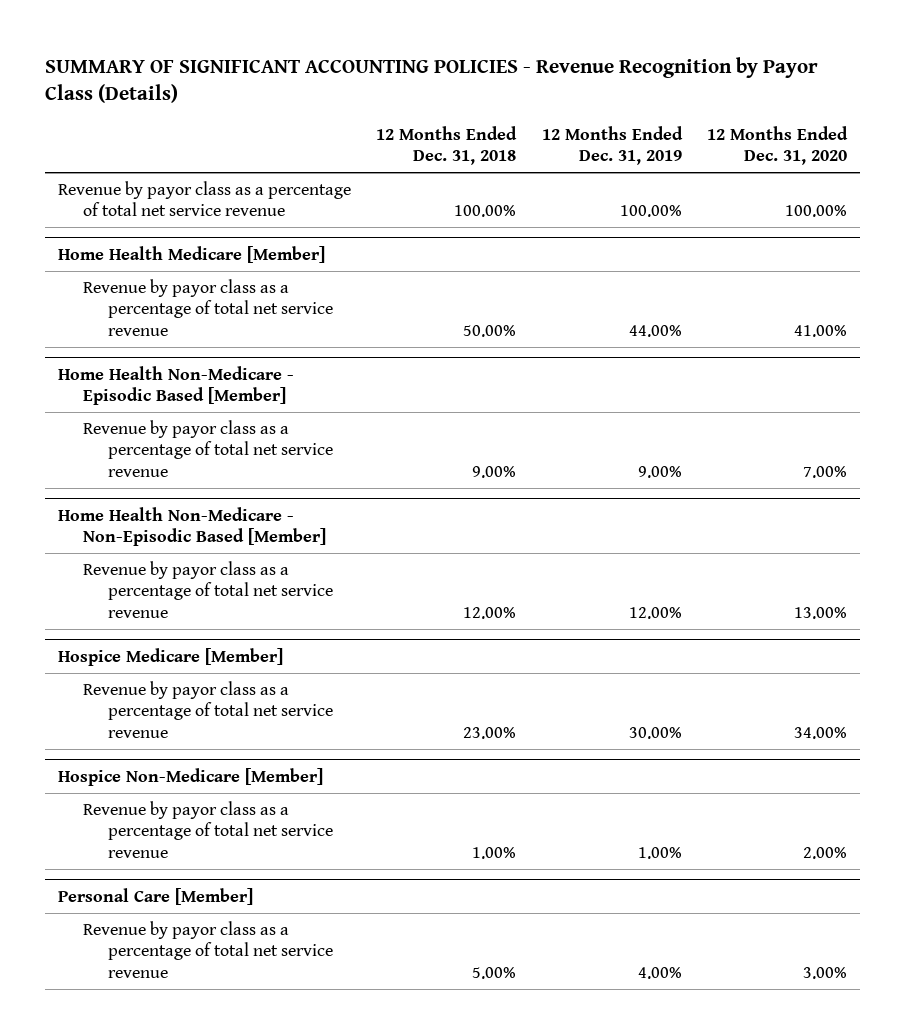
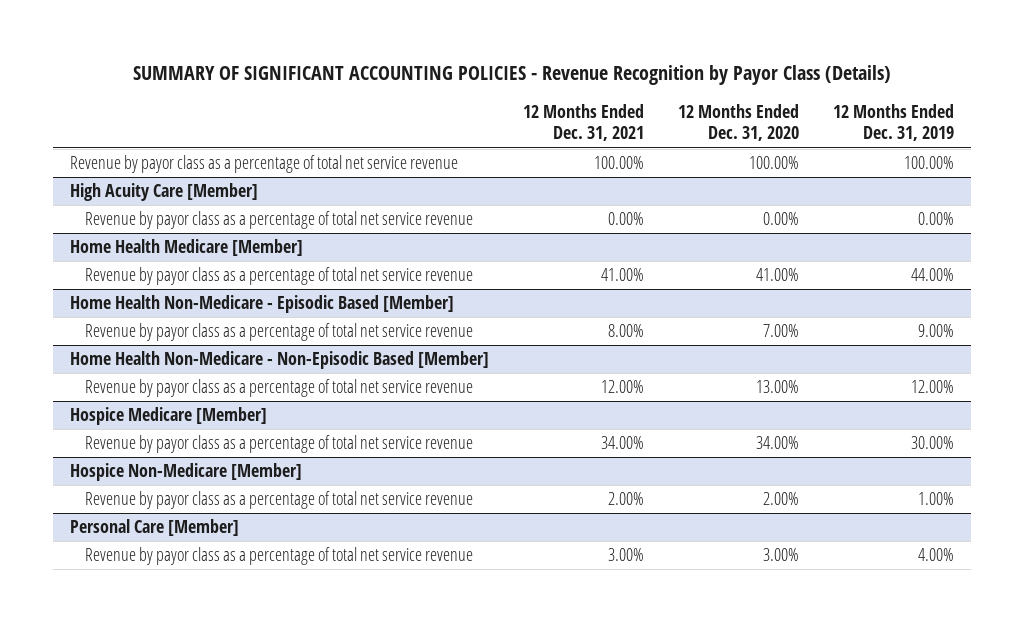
[376,125,518,165] 12 Months Ended Dec. 31, 2018 -> none
none -> [523,104,645,142] 12 Months Ended Dec. 31, 2021
none -> [70,183,259,202] High Acuity Care [Member]
none -> [84,211,473,230] Revenue by payor class as a percentage of total net service revenue

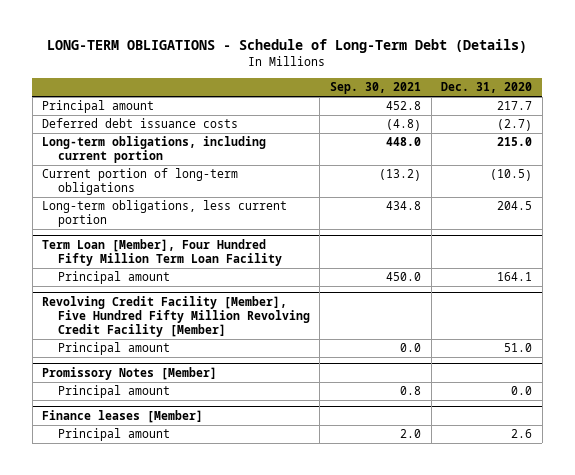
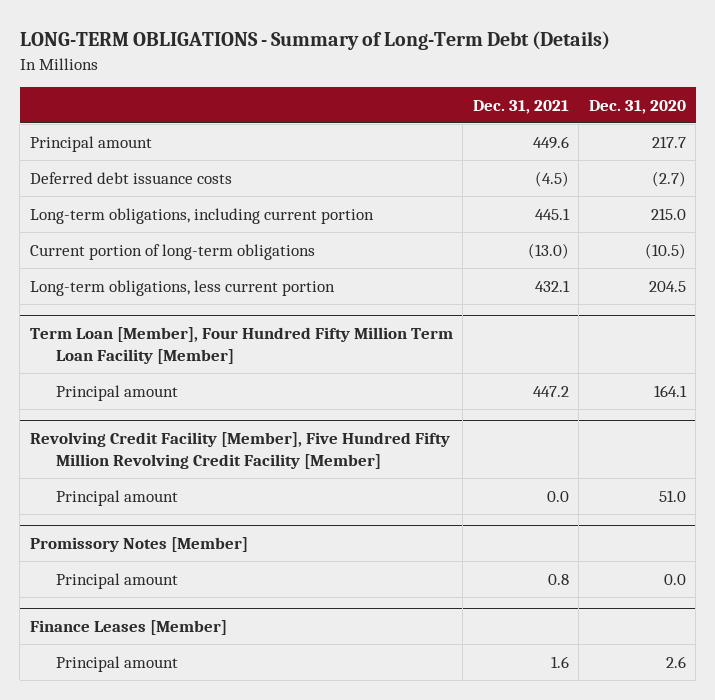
[47,39,528,54] LONG-TERM OBLIGATIONS - Schedule of Long-Term Debt (Details) -> [19,31,610,51] LONG-TERM OBLIGATIONS - Summary of Long-Term Debt (Details)
[330,82,422,95] Sep. 30, 2021 -> none
none -> [472,99,569,114] Dec. 31, 2021
[42,239,282,266] Term Loan [Member], Four Hundred Fifty Million Term Loan Facility -> [29,326,453,364] Term Loan [Member], Four Hundred Fifty Million Term Loan Facility [Member]
[42,410,204,424] Finance leases [Member] -> [29,619,227,635] Finance Leases [Member]

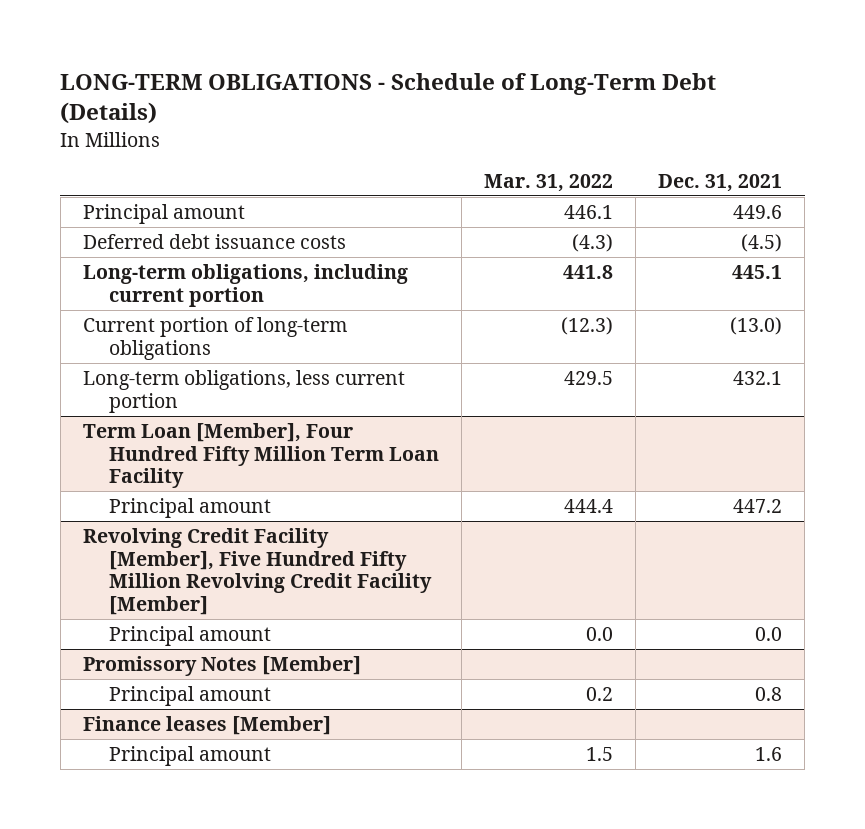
[19,31,610,51] LONG-TERM OBLIGATIONS - Summary of Long-Term Debt (Details) -> [60,73,717,125] LONG-TERM OBLIGATIONS - Schedule of Long-Term Debt (Details)
[588,99,686,114] Dec. 31, 2020 -> none
none -> [483,173,613,192] Mar. 31, 2022
[29,326,453,364] Term Loan [Member], Four Hundred Fifty Million Term Loan Facility [Member] -> [82,422,439,489] Term Loan [Member], Four Hundred Fifty Million Term Loan Facility
[29,619,227,635] Finance Leases [Member] -> [82,715,331,735] Finance leases [Member]

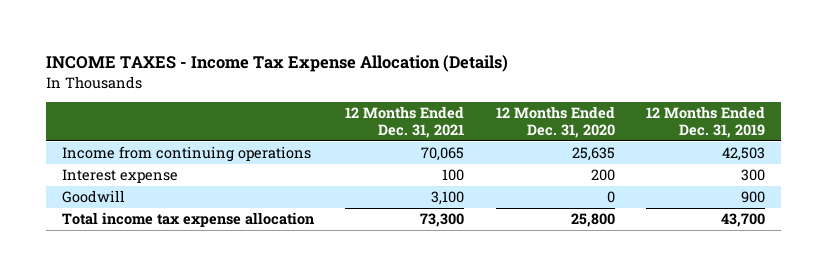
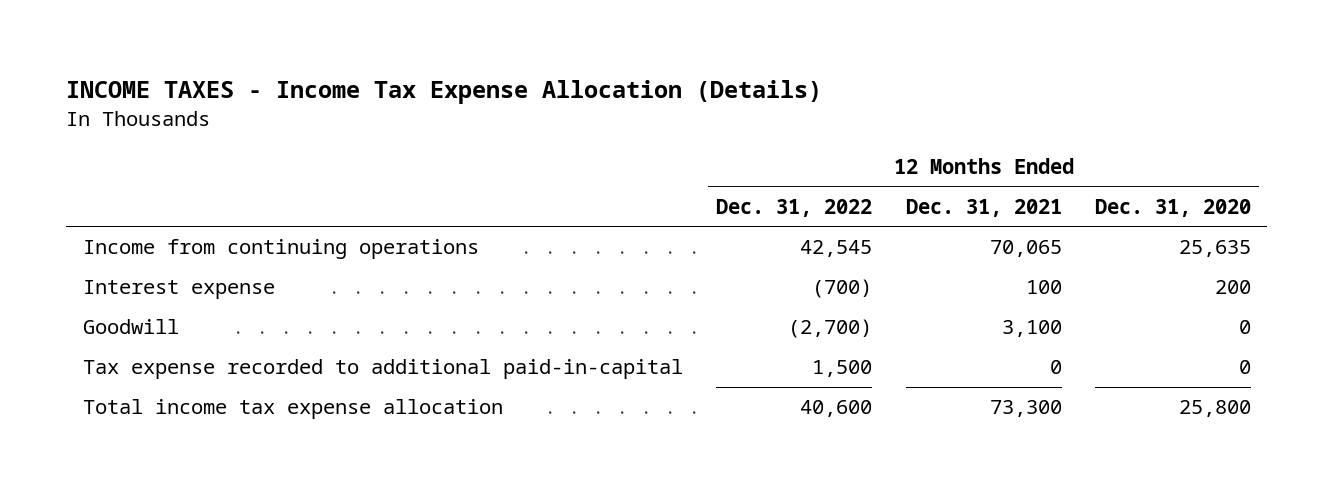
[645,105,765,138] 12 Months Ended Dec. 31, 2019 -> none
none -> [716,198,873,217] Dec. 31, 2022
none -> [83,359,684,380] Tax expense recorded to additional paid-in-capital

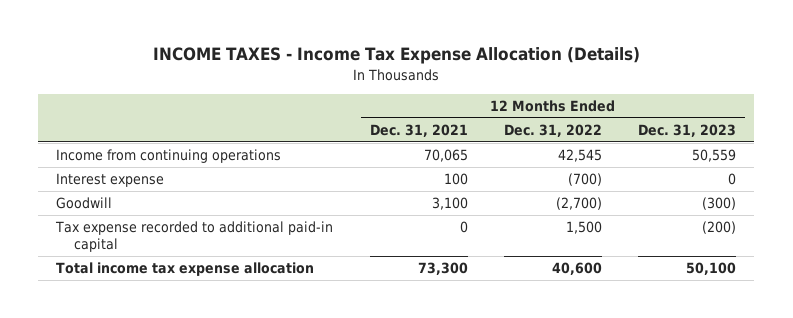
[1094,198,1251,217] Dec. 31, 2020 -> none
none -> [638,123,737,137] Dec. 31, 2023
[83,359,684,380] Tax expense recorded to additional paid-in-capital -> [55,221,334,252] Tax expense recorded to additional paid-in capital

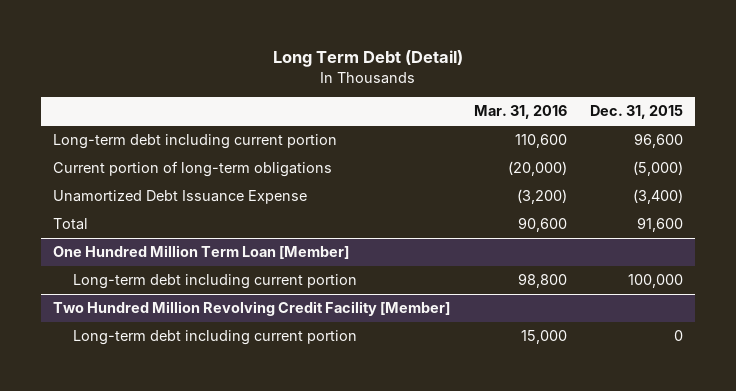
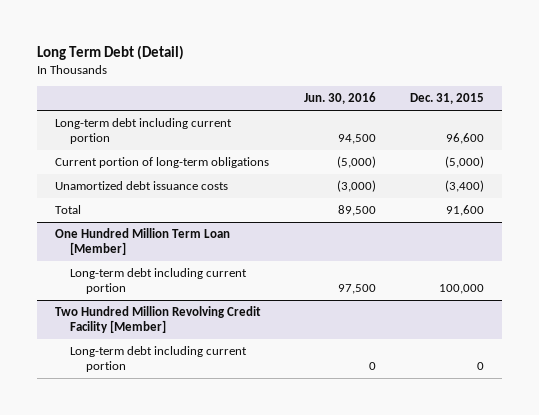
[473,105,567,120] Mar. 31, 2016 -> none
none -> [303,92,376,105] Jun. 30, 2016
[52,190,307,205] Unamortized Debt Issuance Expense -> [54,181,228,191] Unamortized debt issuance costs

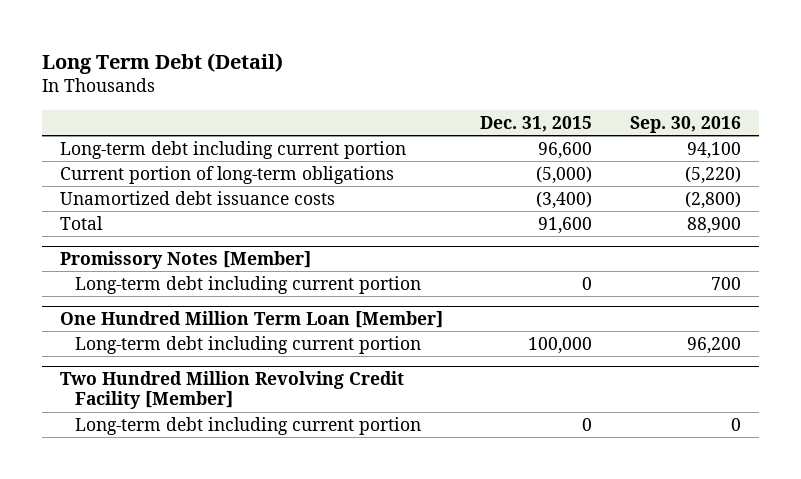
[303,92,376,105] Jun. 30, 2016 -> none
none -> [629,115,741,133] Sep. 30, 2016
none -> [60,251,312,270] Promissory Notes [Member]
none -> [74,275,421,294] Long-term debt including current portion

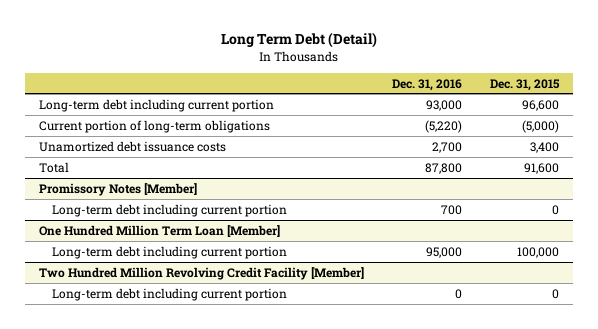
[629,115,741,133] Sep. 30, 2016 -> none
none -> [392,78,463,91] Dec. 31, 2016
[536,190,593,209] (3,400) -> [530,141,560,153] 3,400

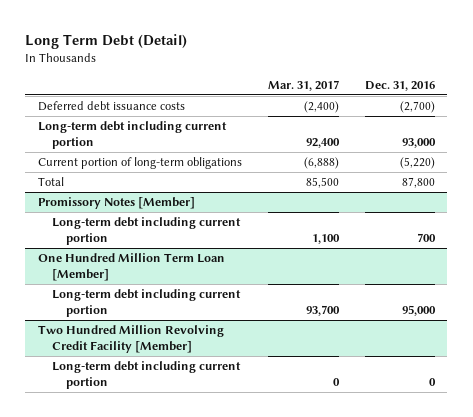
[490,78,561,91] Dec. 31, 2015 -> none
none -> [267,79,339,91] Mar. 31, 2017
none -> [38,101,186,112] Deferred debt issuance costs
[39,140,227,152] Unamortized debt issuance costs -> none

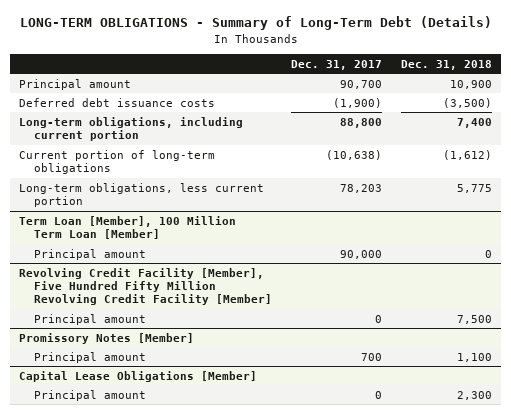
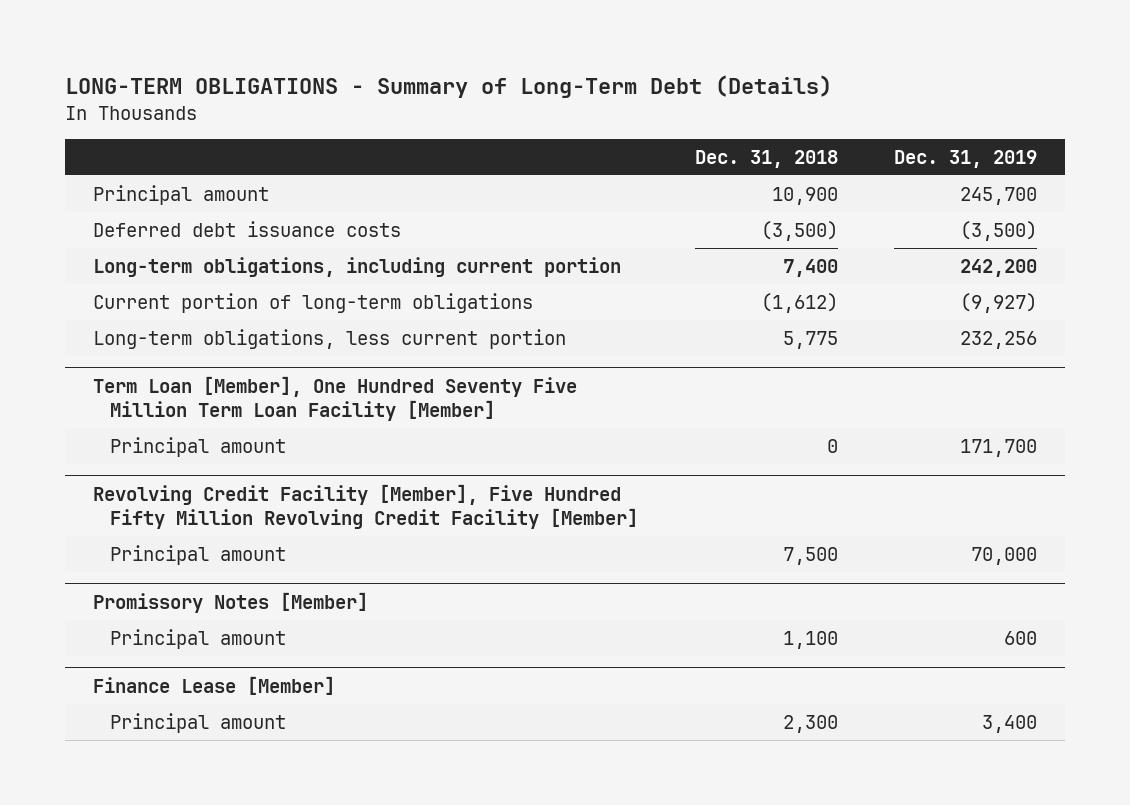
[290,59,382,70] Dec. 31, 2017 -> none
none -> [893,149,1037,168] Dec. 31, 2019
[19,215,237,240] Term Loan [Member], 100 Million Term Loan [Member] -> none
none -> [93,375,578,421] Term Loan [Member], One Hundred Seventy Five Million Term Loan Facility [Member]
[19,370,258,382] Capital Lease Obligations [Member] -> [93,675,336,695] Finance Lease [Member]

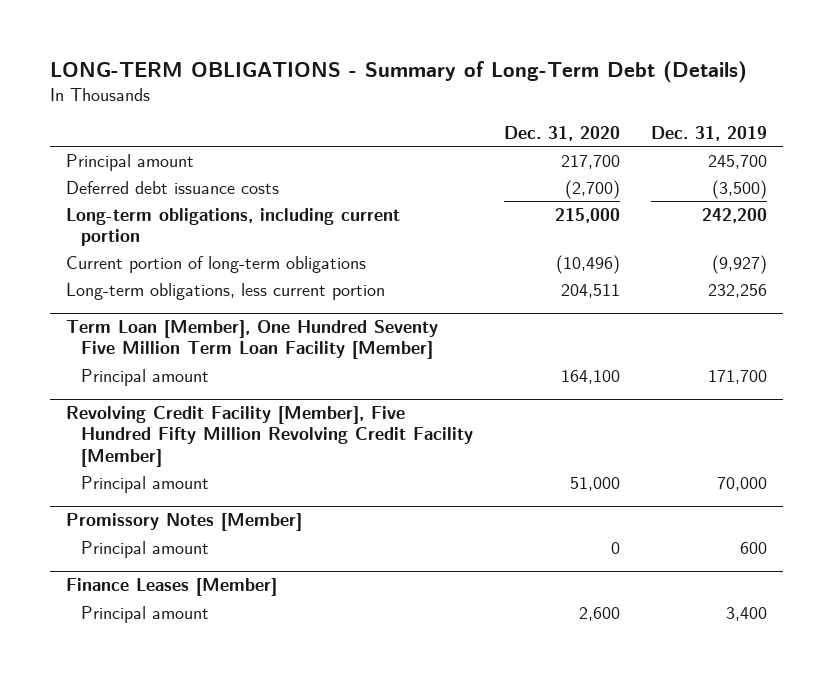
[694,149,838,168] Dec. 31, 2018 -> none
none -> [503,125,620,141] Dec. 31, 2020
[93,675,336,695] Finance Lease [Member] -> [65,578,277,597] Finance Leases [Member]

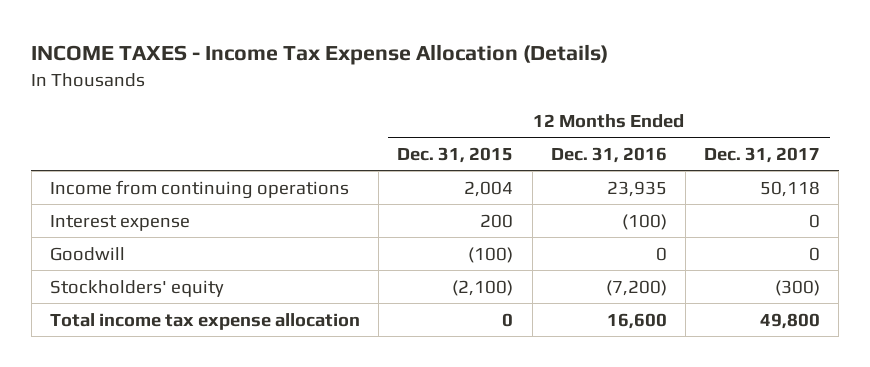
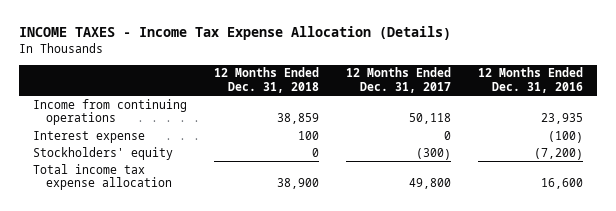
[397,146,514,163] Dec. 31, 2015 -> none
none -> [214,67,320,93] 12 Months Ended Dec. 31, 2018
[50,246,126,261] Goodwill -> none

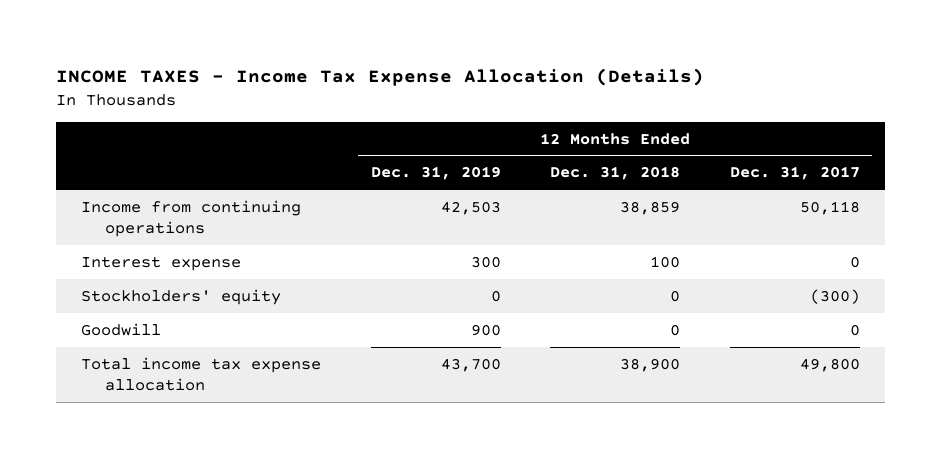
[478,67,584,93] 12 Months Ended Dec. 31, 2016 -> none
none -> [370,166,501,181] Dec. 31, 2019
none -> [81,322,162,336] Goodwill

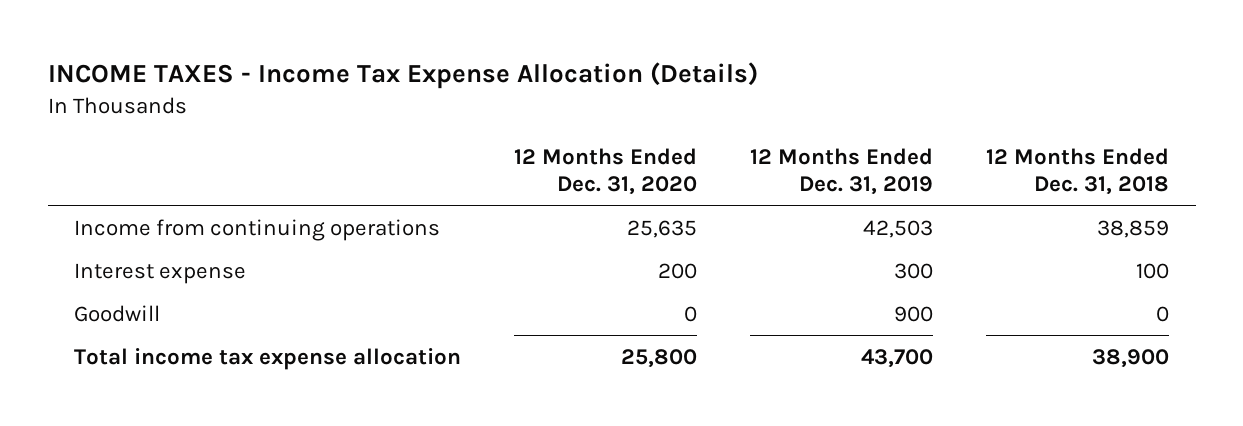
[730,166,861,181] Dec. 31, 2017 -> none
none -> [514,147,698,196] 12 Months Ended Dec. 31, 2020
[81,288,282,305] Stockholders' equity -> none

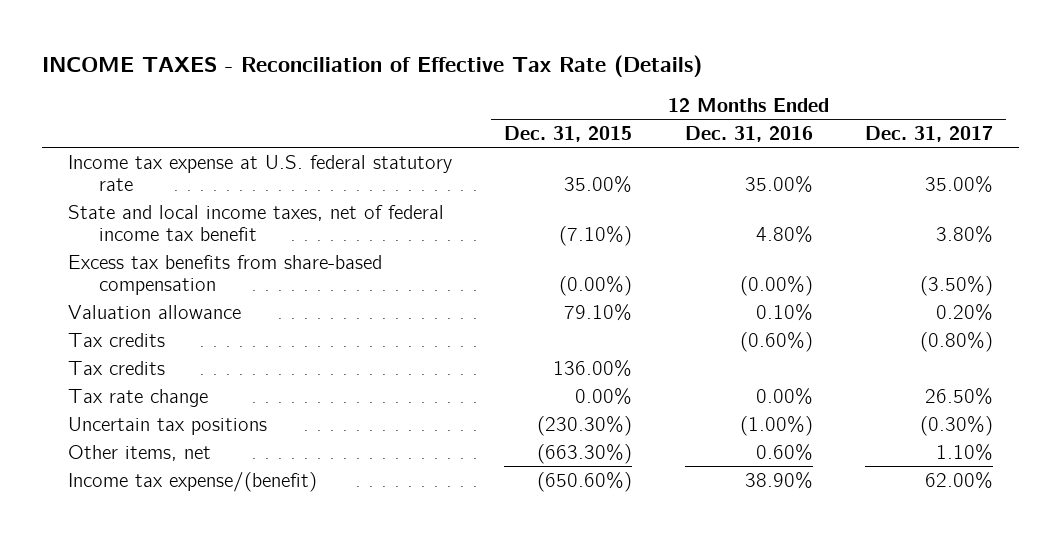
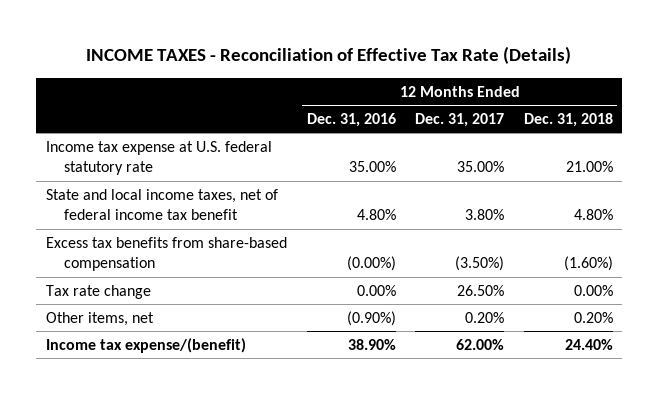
[504,125,633,142] Dec. 31, 2015 -> none
none -> [523,113,613,128] Dec. 31, 2018
[68,304,242,319] Valuation allowance -> none
[68,332,166,347] Tax credits -> none
[68,360,166,375] Tax credits -> none
[68,416,268,435] Uncertain tax positions -> none
[755,443,813,461] 0.60% -> [346,310,396,326] (0.90%)
[935,443,993,461] 1.10% -> [465,311,505,323] 0.20%

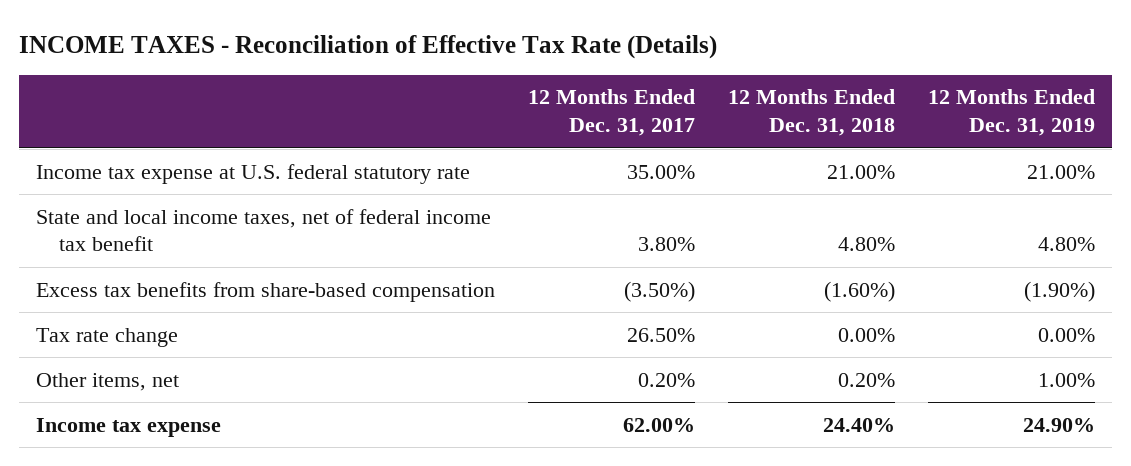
[306,113,396,128] Dec. 31, 2016 -> none
none -> [928,89,1096,137] 12 Months Ended Dec. 31, 2019
[46,337,247,353] Income tax expense/(benefit) -> [35,417,221,437] Income tax expense

